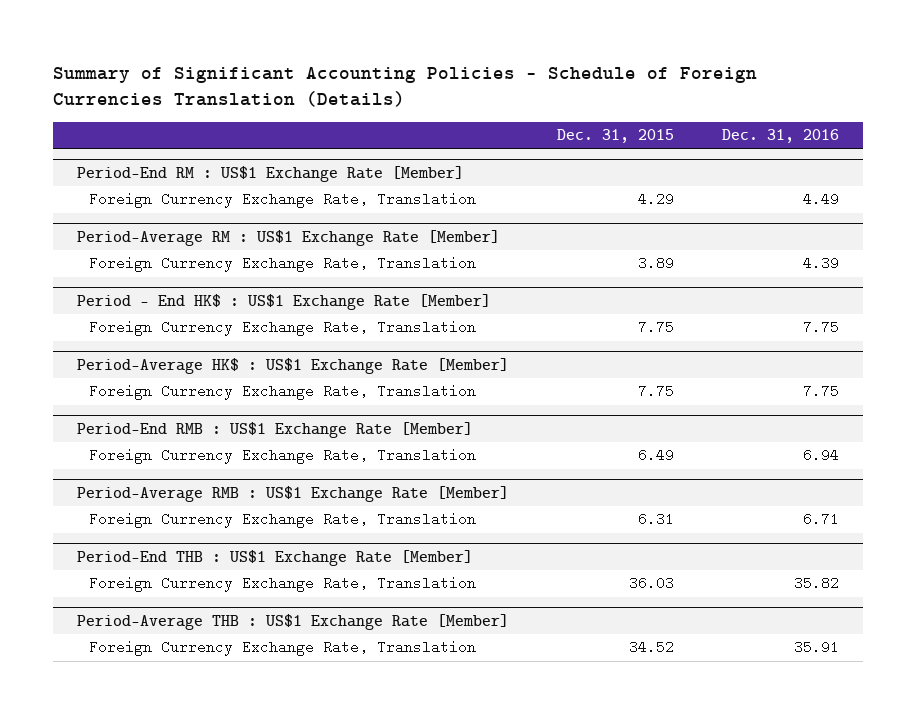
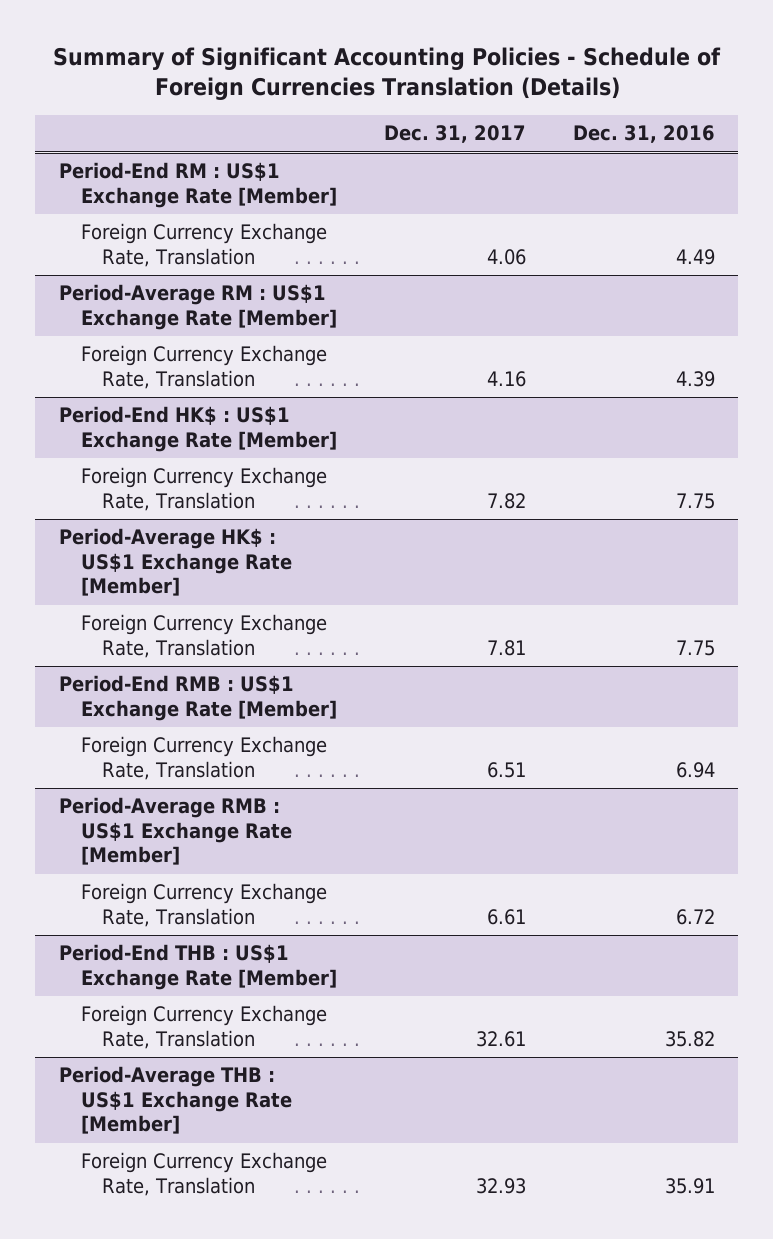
[556,128,674,143] Dec. 31, 2015 -> none
none -> [383,125,526,144] Dec. 31, 2017
[76,294,491,311] Period - End HK$ : US$1 Exchange Rate [Member] -> [58,406,337,452] Period-End HK$ : US$1 Exchange Rate [Member]
[802,512,839,527] 6.71 -> [675,908,715,925] 6.72

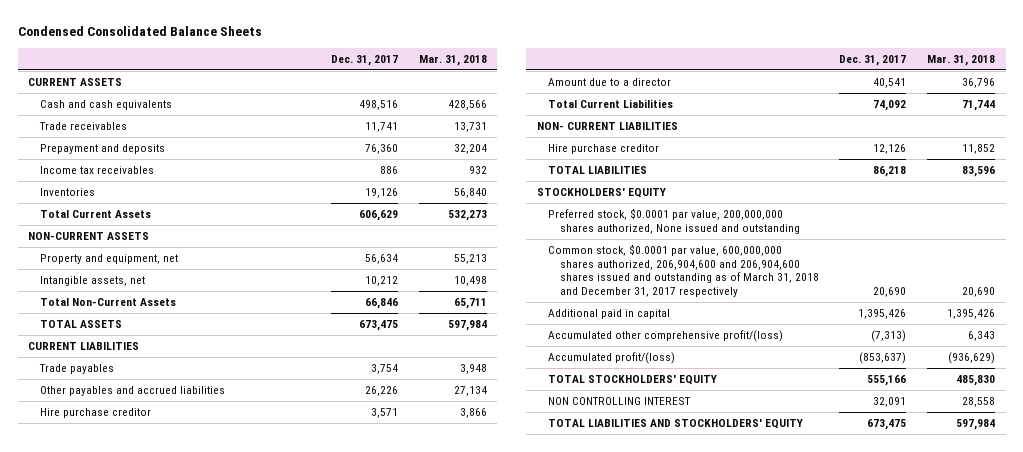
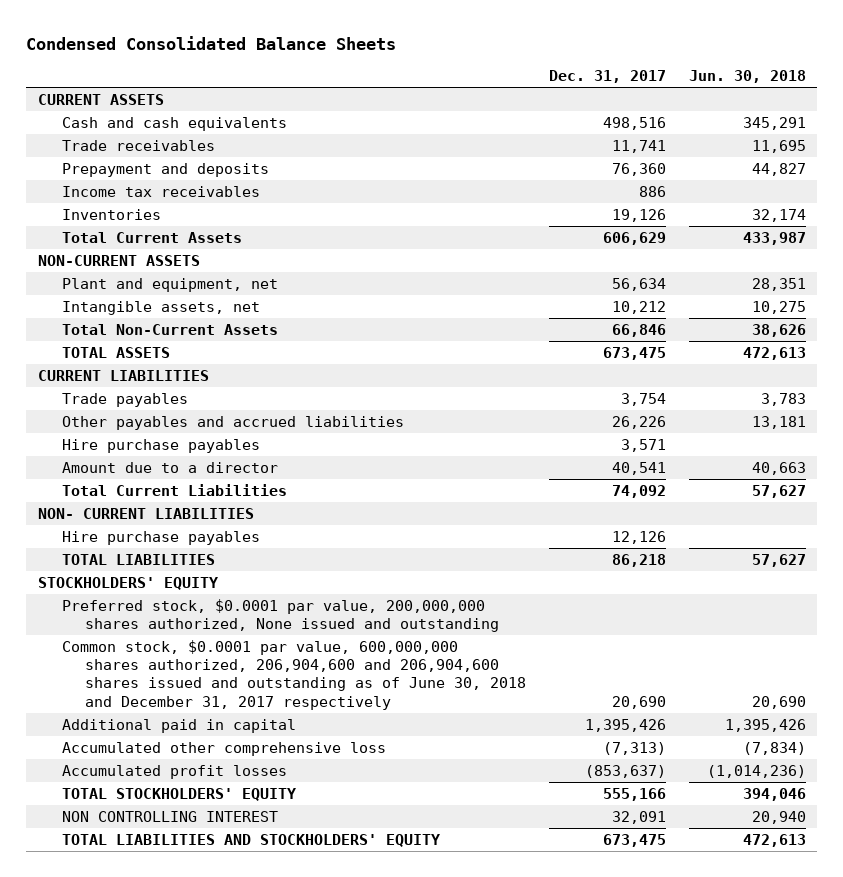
[418,54,487,66] Mar. 31, 2018 -> none
none -> [688,70,806,84] Jun. 30, 2018
[39,254,178,265] Property and equipment, net -> [61,277,278,292] Plant and equipment, net
[39,408,151,419] Hire purchase creditor -> [61,438,260,453] Hire purchase payables
[548,144,660,155] Hire purchase creditor -> [61,530,260,545] Hire purchase payables
[548,244,819,297] Common stock, $0.0001 par value, 600,000,000 shares authorized, 206,904,600 and 206,904,600 shares issued and outstanding as of March 31, 2018 and December 31, 2017 respectively -> [61,639,527,710] Common stock, $0.0001 par value, 600,000,000 shares authorized, 206,904,600 and 206,904,600 shares issued and outstanding as of June 30, 2018 and December 31, 2017 respectively
[548,330,784,343] Accumulated other comprehensive profit/(loss) -> [61,741,386,756] Accumulated other comprehensive loss
[548,352,676,365] Accumulated profit/(loss) -> [61,764,287,779] Accumulated profit losses

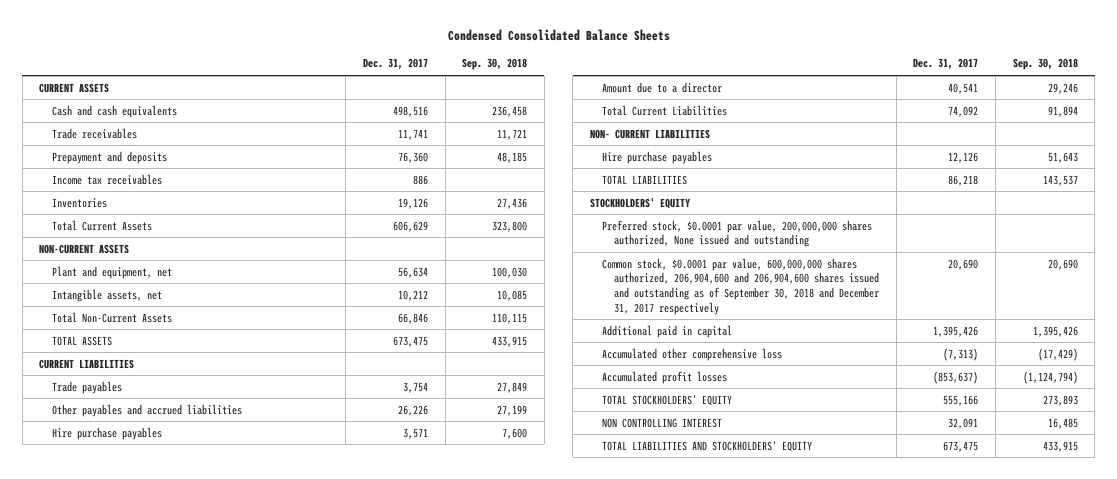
[688,70,806,84] Jun. 30, 2018 -> none
none -> [462,58,528,71] Sep. 30, 2018
[61,639,527,710] Common stock, $0.0001 par value, 600,000,000 shares authorized, 206,904,600 and 206,904,600 shares issued and outstanding as of June 30, 2018 and December 31, 2017 respectively -> [602,257,880,315] Common stock, $0.0001 par value, 600,000,000 shares authorized, 206,904,600 and 206,904,600 shares issued and outstanding as of September 30, 2018 and December 31, 2017 respectively

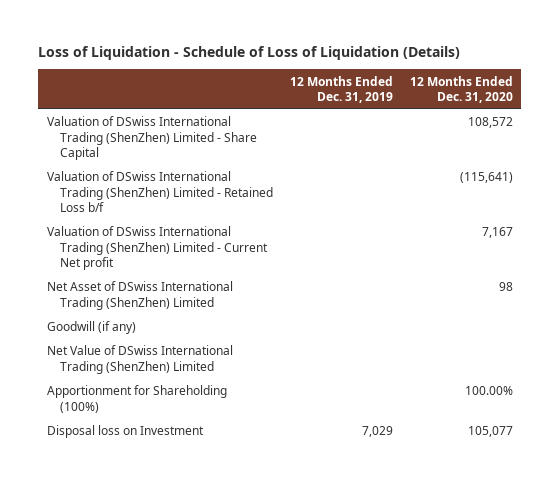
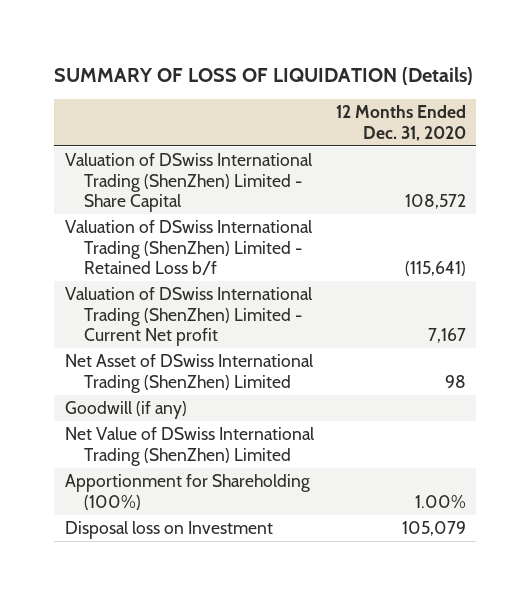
[38,46,461,61] Loss of Liquidation - Schedule of Loss of Liquidation (Details) -> [54,66,474,85] SUMMARY OF LOSS OF LIQUIDATION (Details)
[290,75,394,104] 12 Months Ended Dec. 31, 2019 -> none
[464,386,513,396] 100.00% -> [414,494,466,508] 1.00%
[467,426,513,438] 105,077 -> [401,521,466,537] 105,079

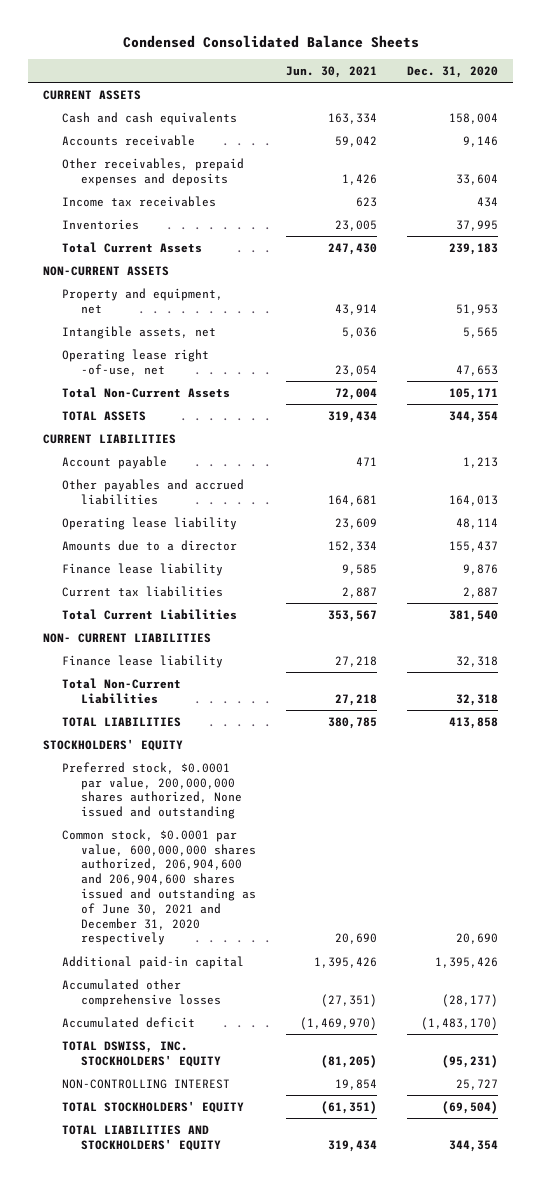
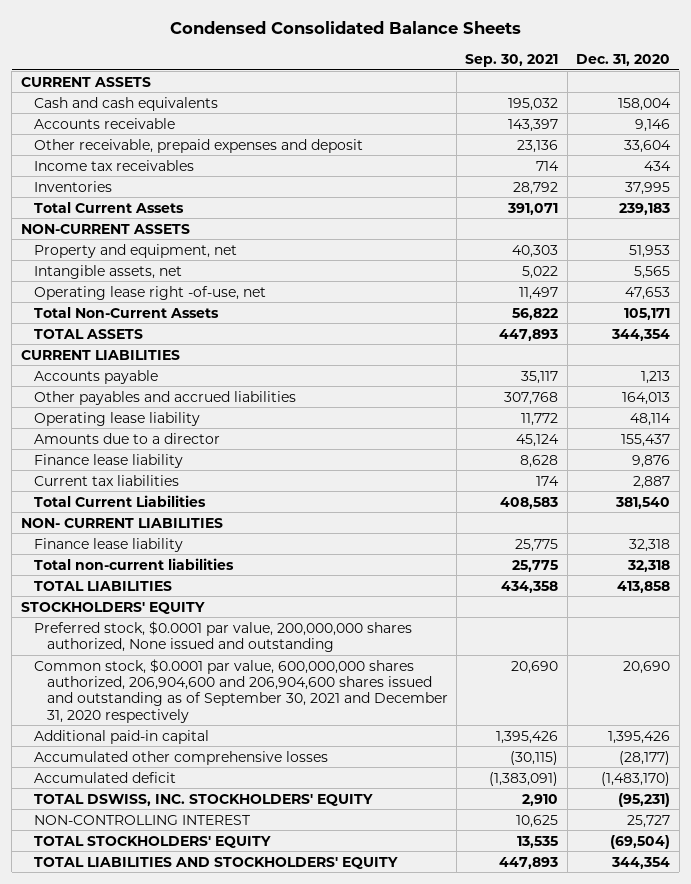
[286,65,378,78] Jun. 30, 2021 -> none
none -> [465,53,559,67] Sep. 30, 2021
[62,157,245,186] Other receivables, prepaid expenses and deposits -> [33,138,363,153] Other receivable, prepaid expenses and deposit
[62,455,168,469] Account payable -> [33,369,158,384] Accounts payable
[62,677,182,704] Total Non-Current Liabilities -> [33,557,234,570] Total non-current liabilities
[62,828,257,946] Common stock, $0.0001 par value, 600,000,000 shares authorized, 206,904,600 and 206,904,600 shares issued and outstanding as of June 30, 2021 and December 31, 2020 respectively -> [33,658,448,723] Common stock, $0.0001 par value, 600,000,000 shares authorized, 206,904,600 and 206,904,600 shares issued and outstanding as of September 30, 2021 and December 31, 2020 respectively

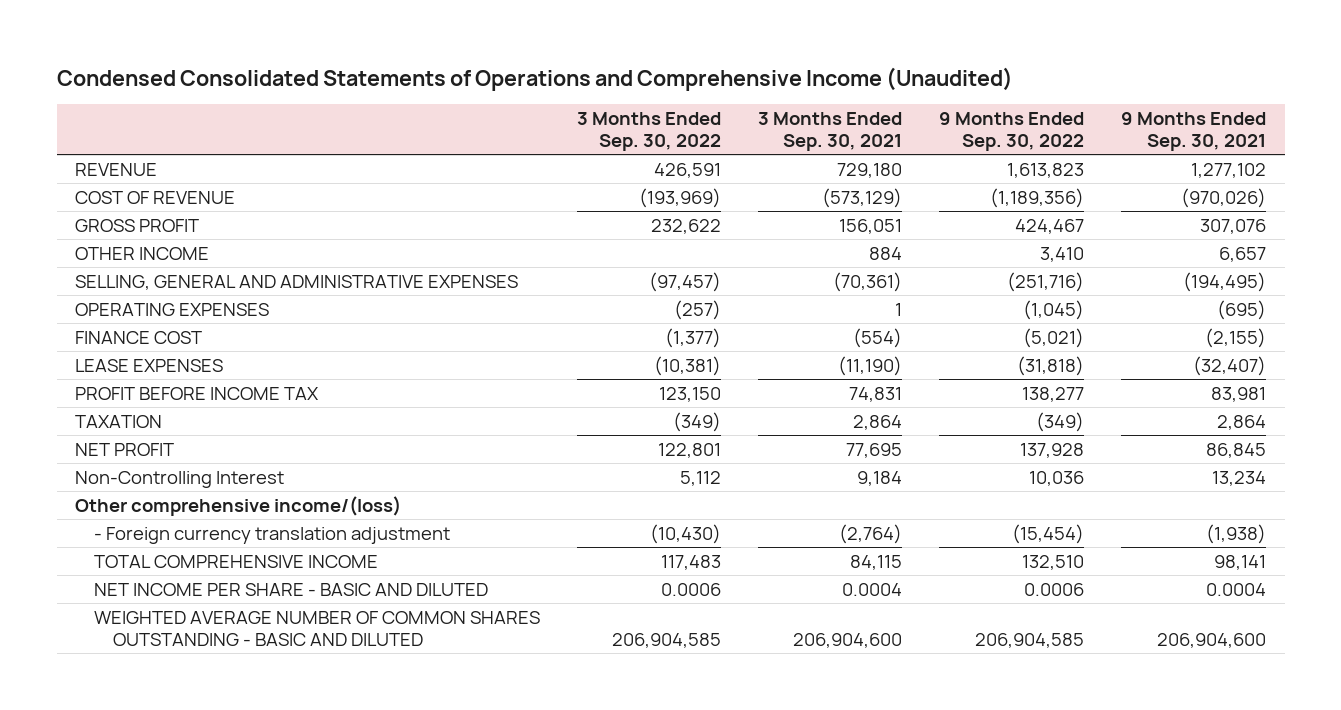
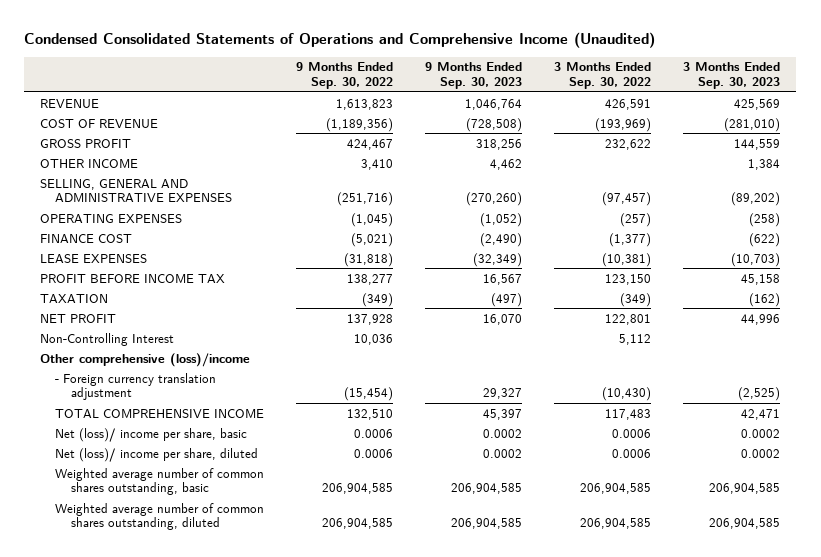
[758,111,903,152] 3 Months Ended Sep. 30, 2021 -> none
[1121,111,1267,152] 9 Months Ended Sep. 30, 2021 -> none
none -> [425,62,523,90] 9 Months Ended Sep. 30, 2023
none -> [683,62,781,90] 3 Months Ended Sep. 30, 2023
[75,495,402,516] Other comprehensive income/(loss) -> [40,352,251,367] Other comprehensive (loss)/income
[93,582,488,596] NET INCOME PER SHARE - BASIC AND DILUTED -> [55,427,248,442] Net (loss)/ income per share, basic
none -> [55,447,259,462] Net (loss)/ income per share, diluted
[93,610,540,646] WEIGHTED AVERAGE NUMBER OF COMMON SHARES OUTSTANDING - BASIC AND DILUTED -> [55,467,265,496] Weighted average number of common shares outstanding, basic
none -> [55,502,265,531] Weighted average number of common shares outstanding, diluted

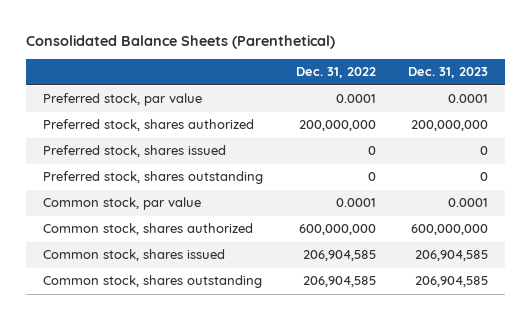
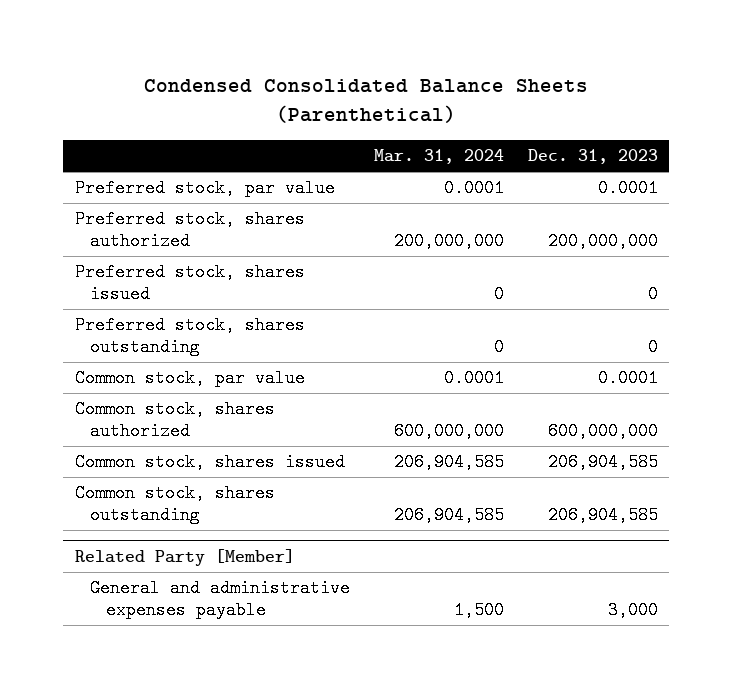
[26,35,336,50] Consolidated Balance Sheets (Parenthetical) -> [144,79,589,124] Condensed Consolidated Balance Sheets (Parenthetical)
[295,67,376,79] Dec. 31, 2022 -> none
none -> [374,149,505,165] Mar. 31, 2024
none -> [74,549,295,567] Related Party [Member]
none -> [90,579,351,619] General and administrative expenses payable

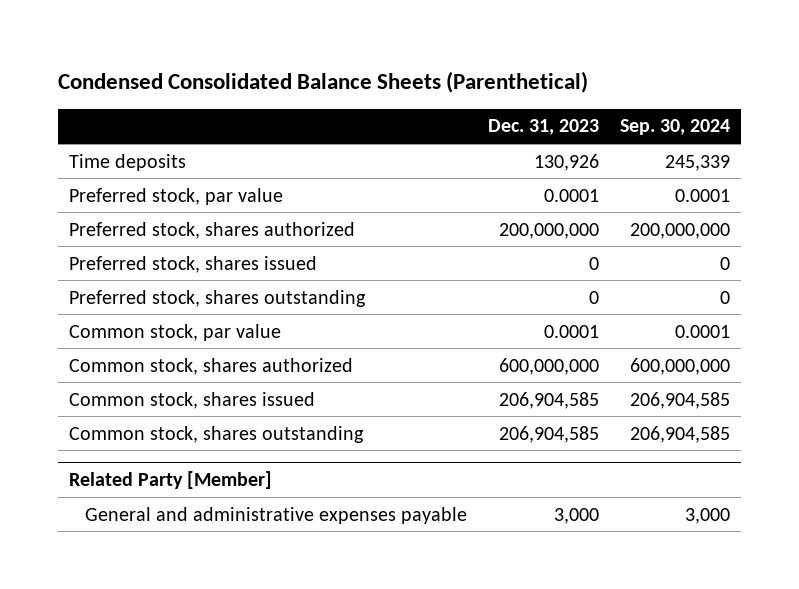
[374,149,505,165] Mar. 31, 2024 -> none
none -> [620,119,731,136] Sep. 30, 2024
none -> [69,153,187,171] Time deposits

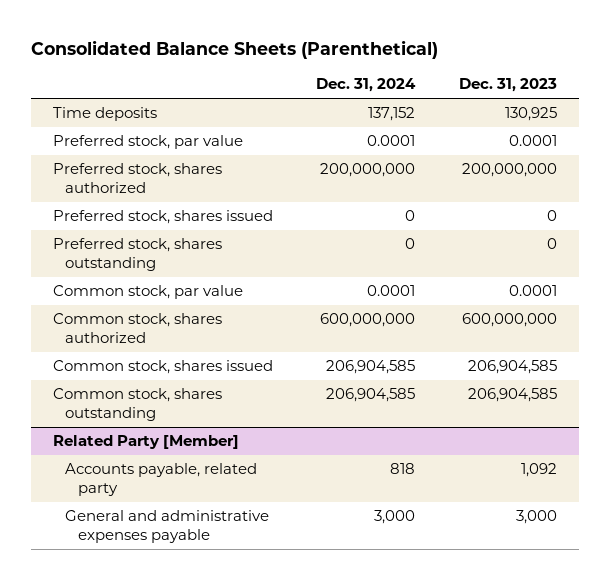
[58,70,589,93] Condensed Consolidated Balance Sheets (Parenthetical) -> [31,39,439,59] Consolidated Balance Sheets (Parenthetical)
[620,119,731,136] Sep. 30, 2024 -> none
none -> [316,78,417,93] Dec. 31, 2024
[533,153,599,171] 130,926 -> [504,107,557,122] 130,925
none -> [65,463,258,497] Accounts payable, related party

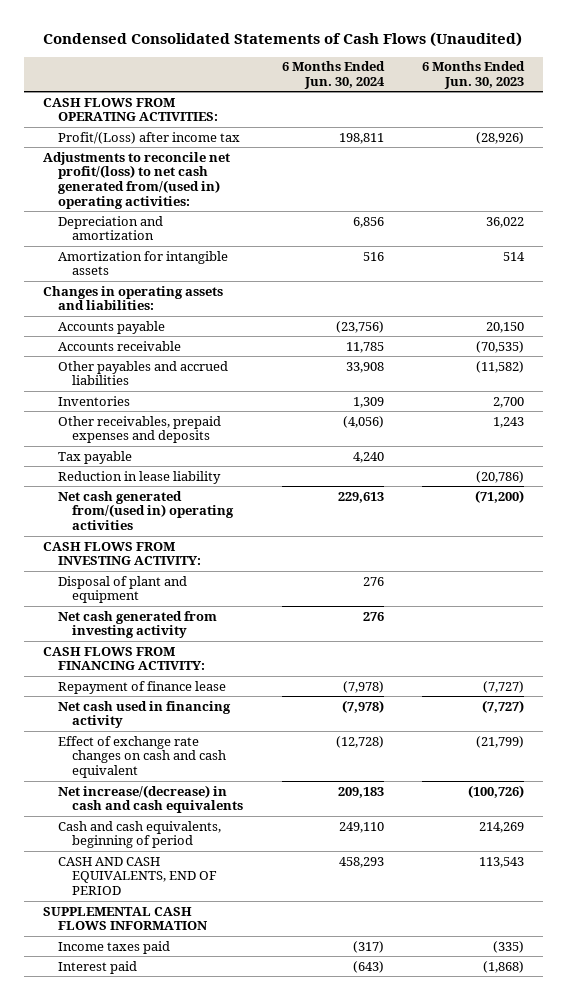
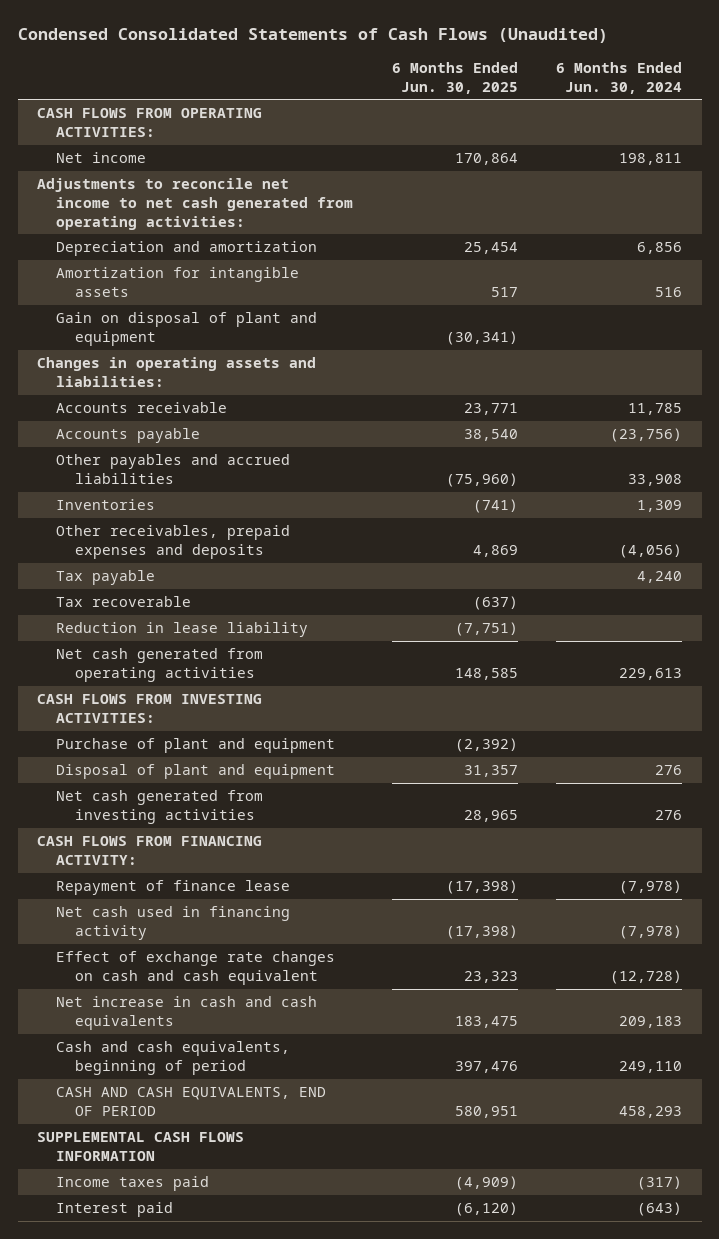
[421,61,525,90] 6 Months Ended Jun. 30, 2023 -> none
none -> [391,62,518,94] 6 Months Ended Jun. 30, 2025
[57,131,240,144] Profit/(Loss) after income tax -> [55,152,146,164] Net income
[43,151,231,210] Adjustments to reconcile net profit/(loss) to net cash generated from/(used in) operating activities: -> [37,178,353,230] Adjustments to reconcile net income to net cash generated from operating activities:
none -> [55,312,317,346] Gain on disposal of plant and equipment
[57,320,165,334] Accounts payable -> [55,428,200,444] Accounts payable
none -> [55,596,191,608] Tax recoverable
[57,490,235,531] Net cash generated from/(used in) operating activities -> [55,648,263,682] Net cash generated from operating activities
[43,541,201,566] CASH FLOWS FROM INVESTING ACTIVITY: -> [37,694,263,723] CASH FLOWS FROM INVESTING ACTIVITIES:
none -> [55,738,335,754] Purchase of plant and equipment
[57,610,217,639] Net cash generated from investing activity -> [55,790,263,824] Net cash generated from investing activities
[57,784,244,814] Net increase/(decrease) in cash and cash equivalents -> [55,996,317,1030] Net increase in cash and cash equivalents

